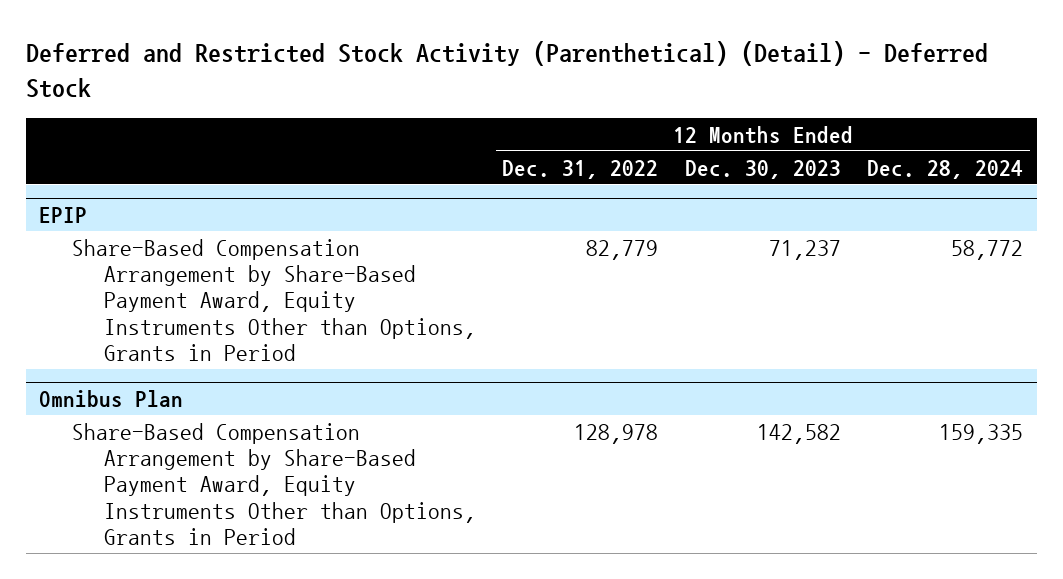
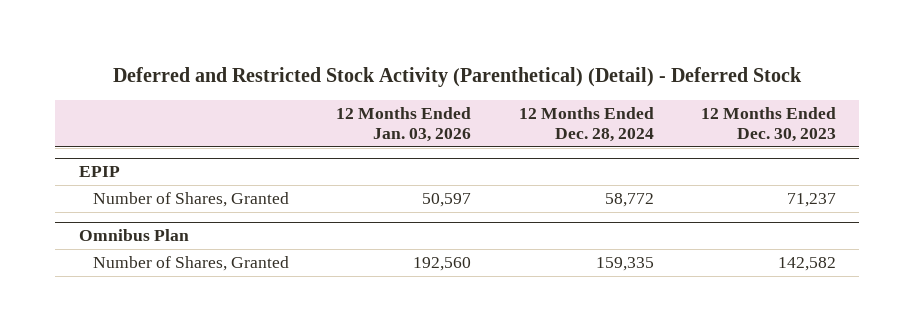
[502,159,659,179] Dec. 31, 2022 -> none
none -> [336,106,472,143] 12 Months Ended Jan. 03, 2026
[71,238,476,362] Share-Based Compensation Arrangement by Share-Based Payment Award, Equity Instruments Other than Options, Grants in Period -> [93,192,290,208] Number of Shares, Granted
[71,422,476,546] Share-Based Compensation Arrangement by Share-Based Payment Award, Equity Instruments Other than Options, Grants in Period -> [93,256,290,272] Number of Shares, Granted

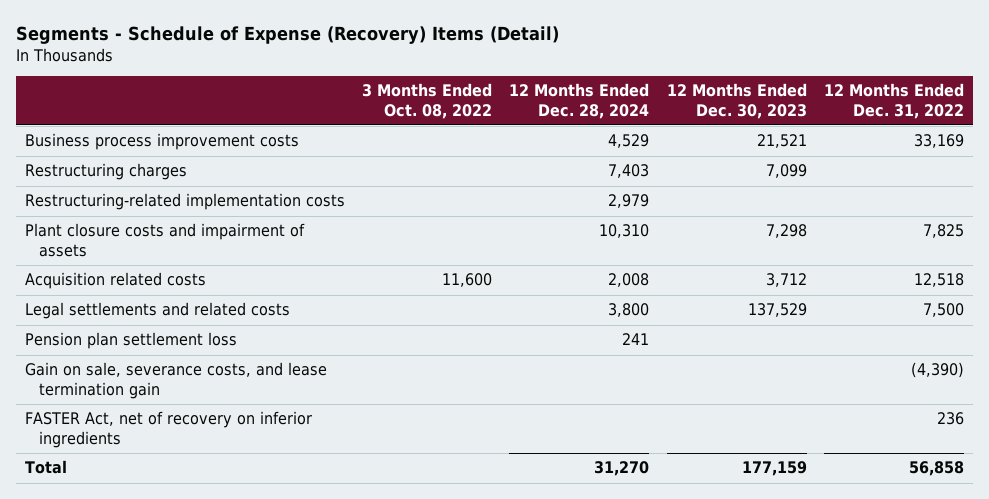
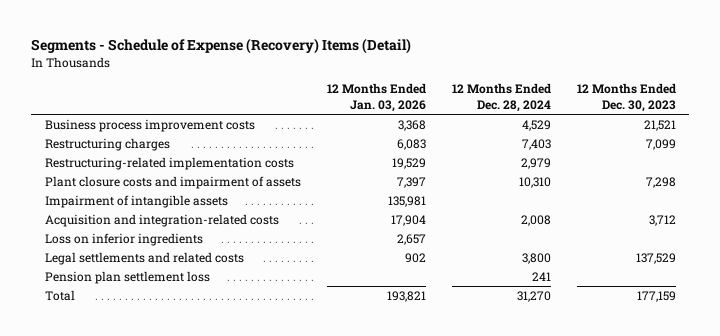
[362,83,493,119] 3 Months Ended Oct. 08, 2022 -> none
[823,83,964,119] 12 Months Ended Dec. 31, 2022 -> none
none -> [326,83,426,112] 12 Months Ended Jan. 03, 2026
none -> [44,194,228,208] Impairment of intangible assets
[24,272,206,290] Acquisition related costs -> [44,213,279,227] Acquisition and integration-related costs
none -> [44,232,203,246] Loss on inferior ingredients
[24,362,327,399] Gain on sale, severance costs, and lease termination gain -> none
[24,411,312,448] FASTER Act, net of recovery on inferior ingredients -> none

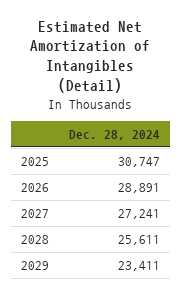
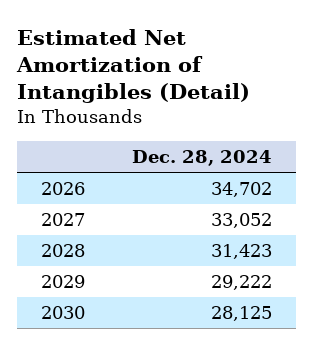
[20,157,49,167] 2025 -> none
[117,183,160,194] 28,891 -> [211,181,273,197] 34,702
[117,209,160,220] 27,241 -> [211,212,273,228] 33,052
[117,235,160,246] 25,611 -> [211,243,273,259] 31,423
[117,261,160,272] 23,411 -> [211,274,273,290] 29,222
none -> [40,305,85,319] 2030

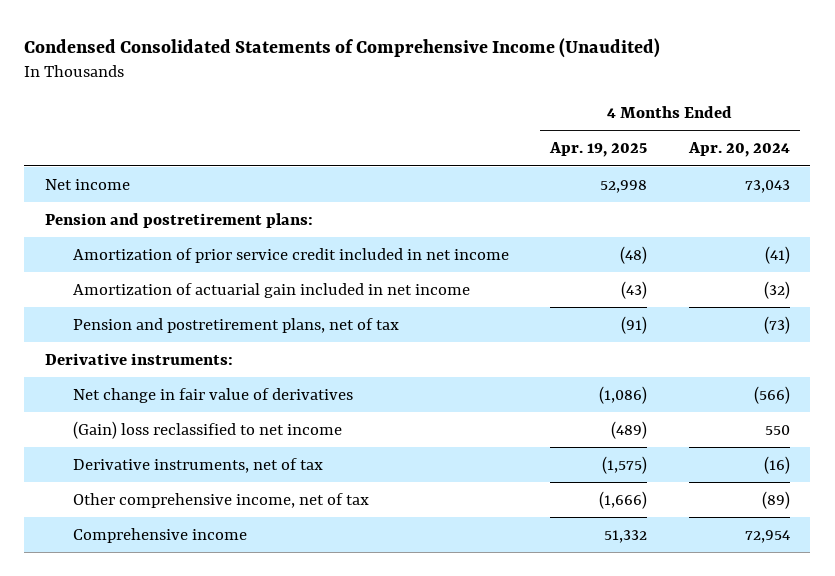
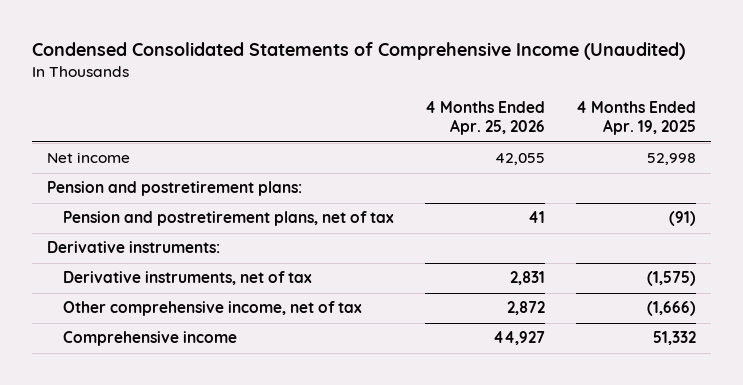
[687,142,790,158] Apr. 20, 2024 -> none
none -> [424,100,545,136] 4 Months Ended Apr. 25, 2026
[72,247,509,263] Amortization of prior service credit included in net income -> none
[72,282,470,298] Amortization of actuarial gain included in net income -> none
[72,387,353,403] Net change in fair value of derivatives -> none
[72,420,342,439] (Gain) loss reclassified to net income -> none

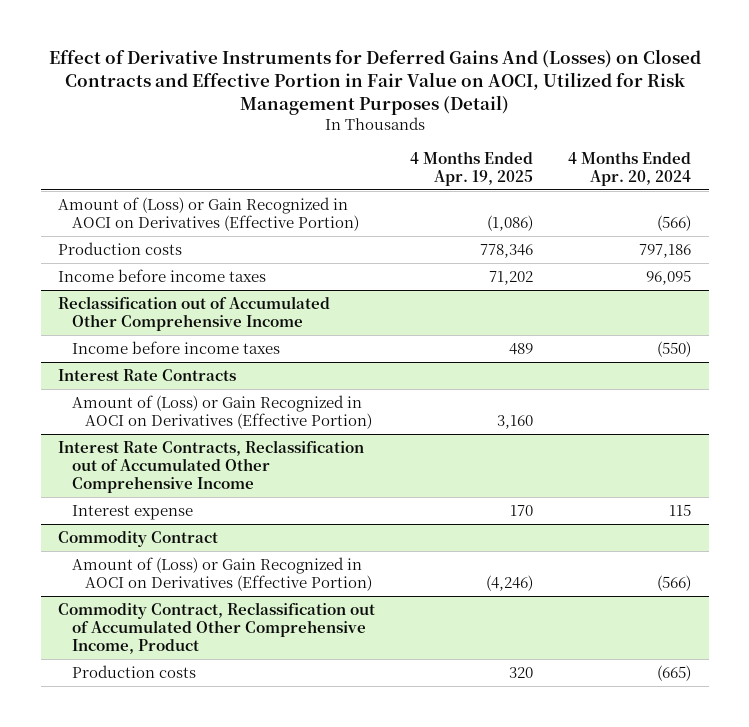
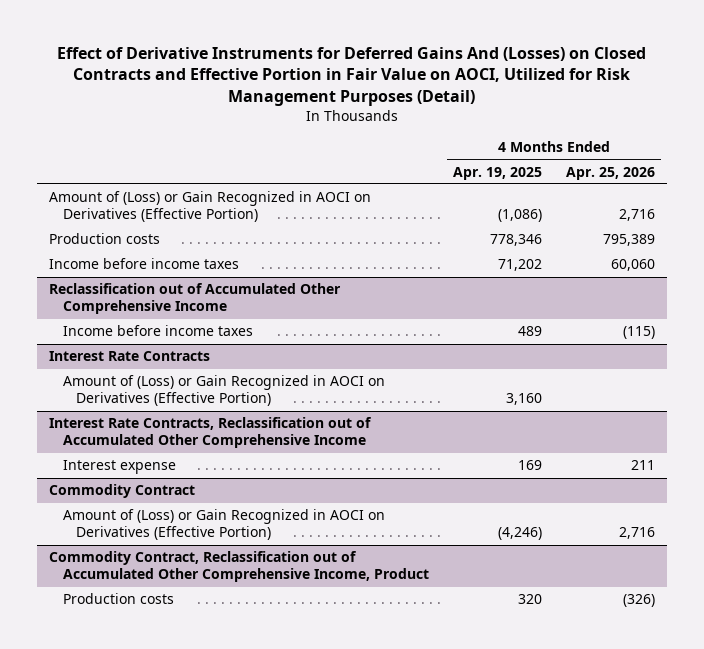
[568,150,692,186] 4 Months Ended Apr. 20, 2024 -> none
none -> [566,166,656,180] Apr. 25, 2026
[510,504,534,516] 170 -> [517,460,542,471] 169

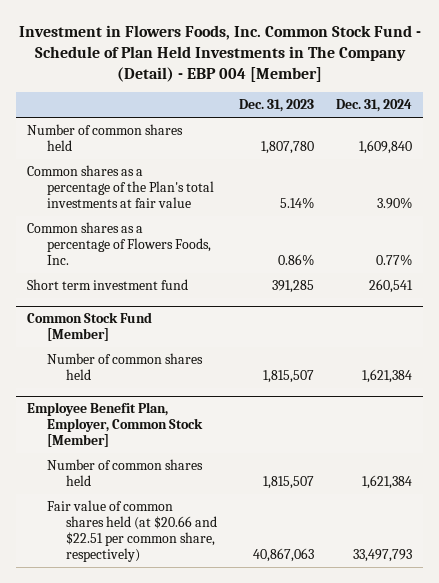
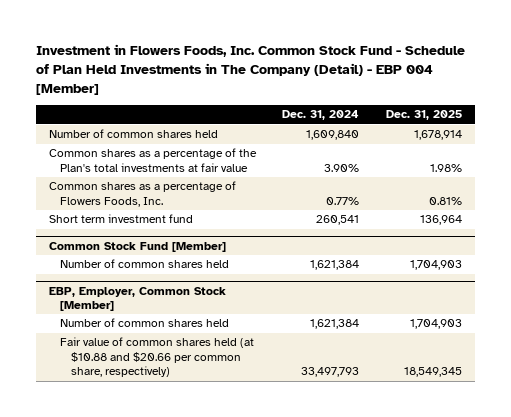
[238,99,314,113] Dec. 31, 2023 -> none
none -> [385,110,462,121] Dec. 31, 2025
[27,402,203,448] Employee Benefit Plan, Employer, Common Stock [Member] -> [49,286,227,312] EBP, Employer, Common Stock [Member]
[46,500,217,563] Fair value of common shares held (at $20.66 and $22.51 per common share, respectively) -> [59,337,254,378] Fair value of common shares held (at $10.88 and $20.66 per common share, respectively)

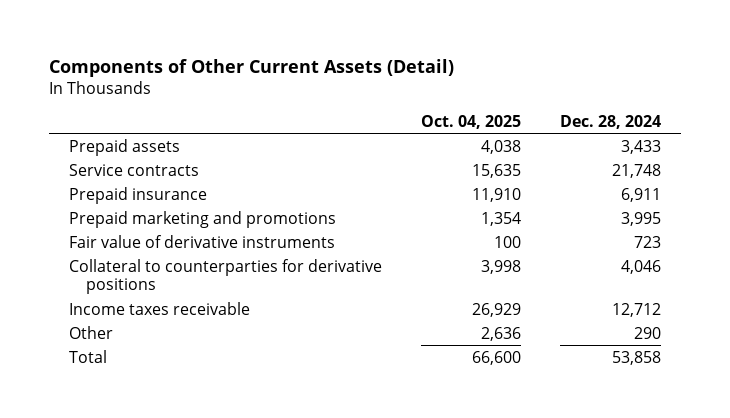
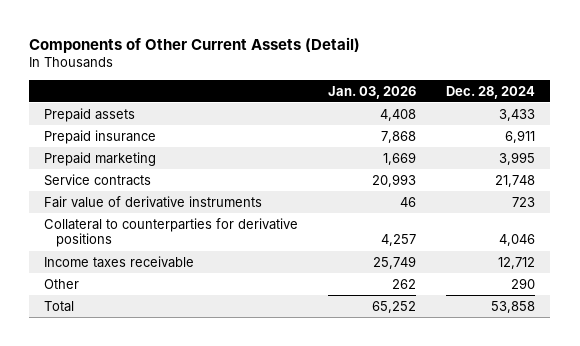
[420,114,521,129] Oct. 04, 2025 -> none
none -> [328,85,417,99] Jan. 03, 2026
[68,210,336,228] Prepaid marketing and promotions -> [44,151,157,166] Prepaid marketing
[68,163,199,176] Service contracts -> [44,173,152,186] Service contracts

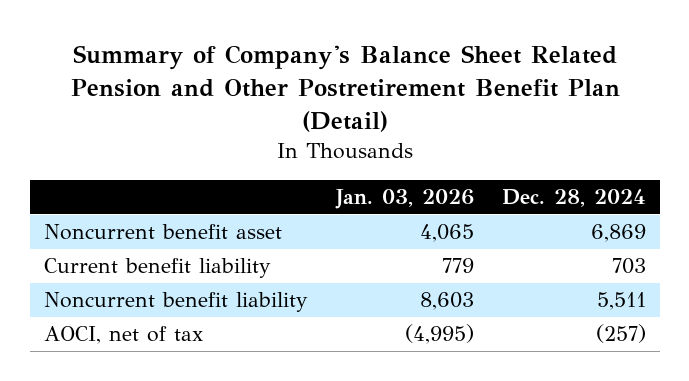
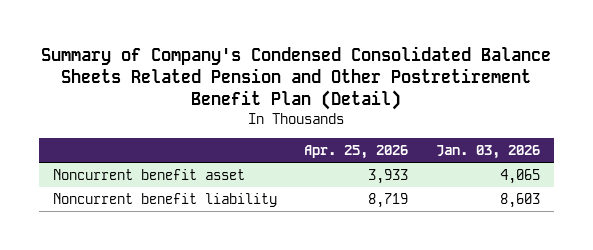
[70,44,620,133] Summary of Company's Balance Sheet Related Pension and Other Postretirement Benefit Plan (Detail) -> [41,45,552,110] Summary of Company's Condensed Consolidated Balance Sheets Related Pension and Other Postretirement Benefit Plan (Detail)
[501,189,646,208] Dec. 28, 2024 -> none
none -> [304,145,409,160] Apr. 25, 2026
[43,258,271,279] Current benefit liability -> none
[43,326,203,345] AOCI, net of tax -> none

